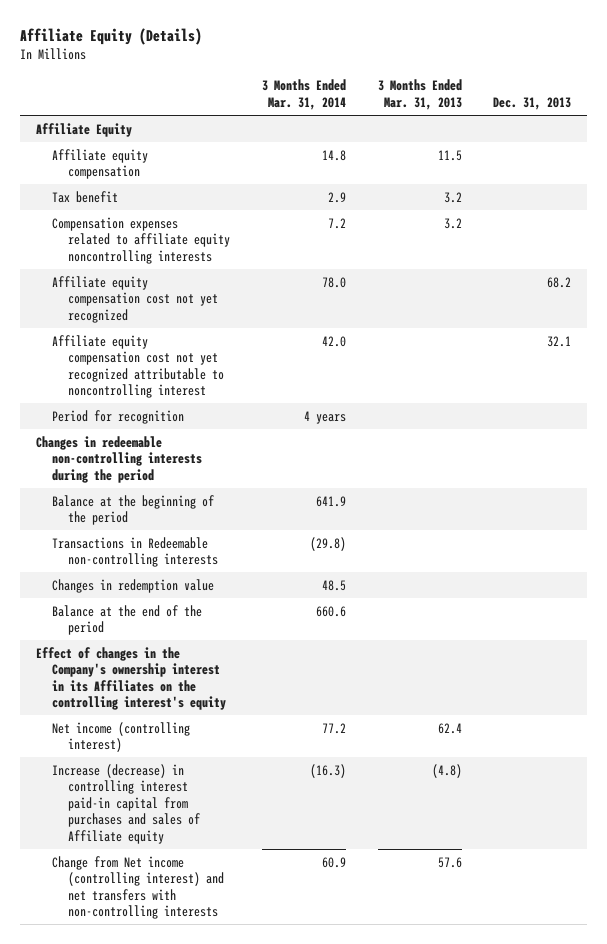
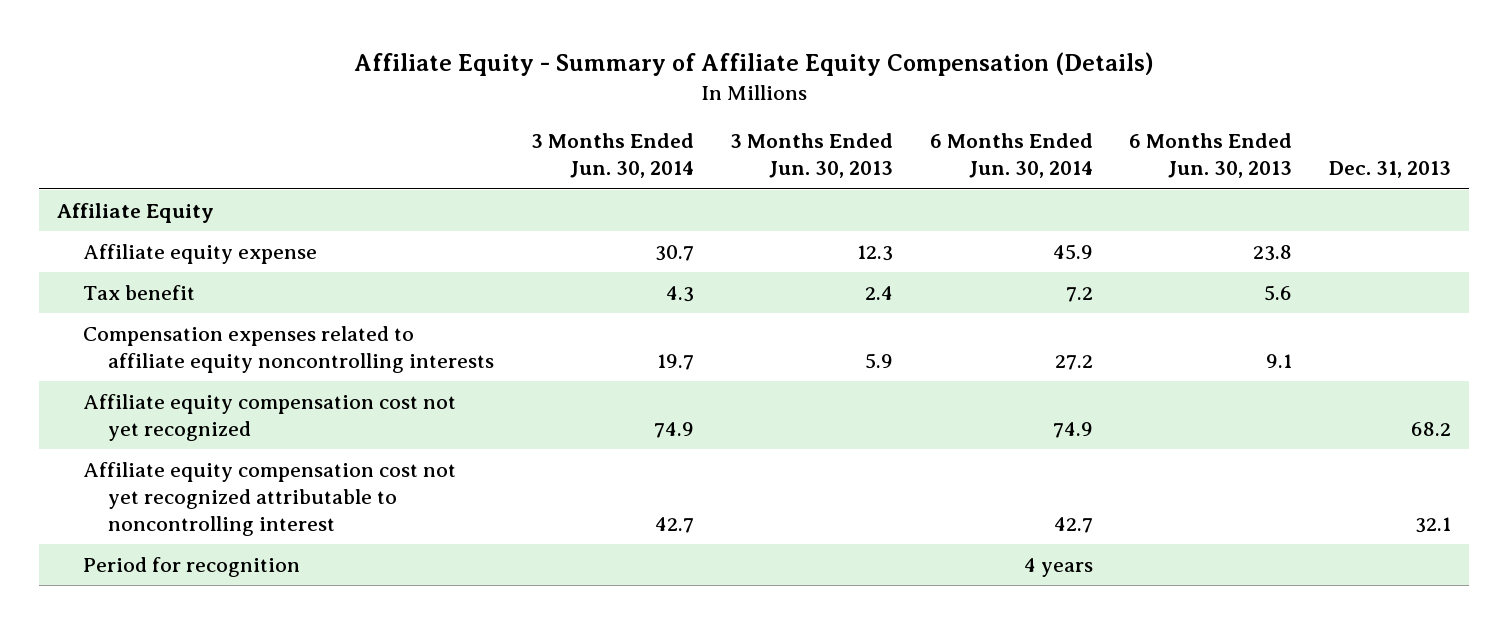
[19,27,202,45] Affiliate Equity (Details) -> [353,52,1154,77] Affiliate Equity - Summary of Affiliate Equity Compensation (Details)
[261,79,346,110] 3 Months Ended Mar. 31, 2014 -> none
[377,79,462,110] 3 Months Ended Mar. 31, 2013 -> none
none -> [530,133,694,179] 3 Months Ended Jun. 30, 2014
none -> [730,133,894,179] 3 Months Ended Jun. 30, 2013
none -> [929,133,1093,179] 6 Months Ended Jun. 30, 2014
none -> [1129,133,1293,179] 6 Months Ended Jun. 30, 2013
[51,148,148,180] Affiliate equity compensation -> [82,243,317,264] Affiliate equity expense
[35,435,202,483] Changes in redeemable non-controlling interests during the period -> none
[51,494,214,526] Balance at the beginning of the period -> none
[51,536,218,568] Transactions in Redeemable non-controlling interests -> none
[51,578,214,593] Changes in redemption value -> none
[51,604,202,636] Balance at the end of the period -> none
[35,646,226,711] Effect of changes in the Company's ownership interest in its Affiliates on the controlling interest's equity -> none
[51,721,190,753] Net income (controlling interest) -> none
[51,763,200,844] Increase (decrease) in controlling interest paid-in capital from purchases and sales of Affiliate equity -> none
[51,855,224,920] Change from Net income (controlling interest) and net transfers with non-controlling interests -> none

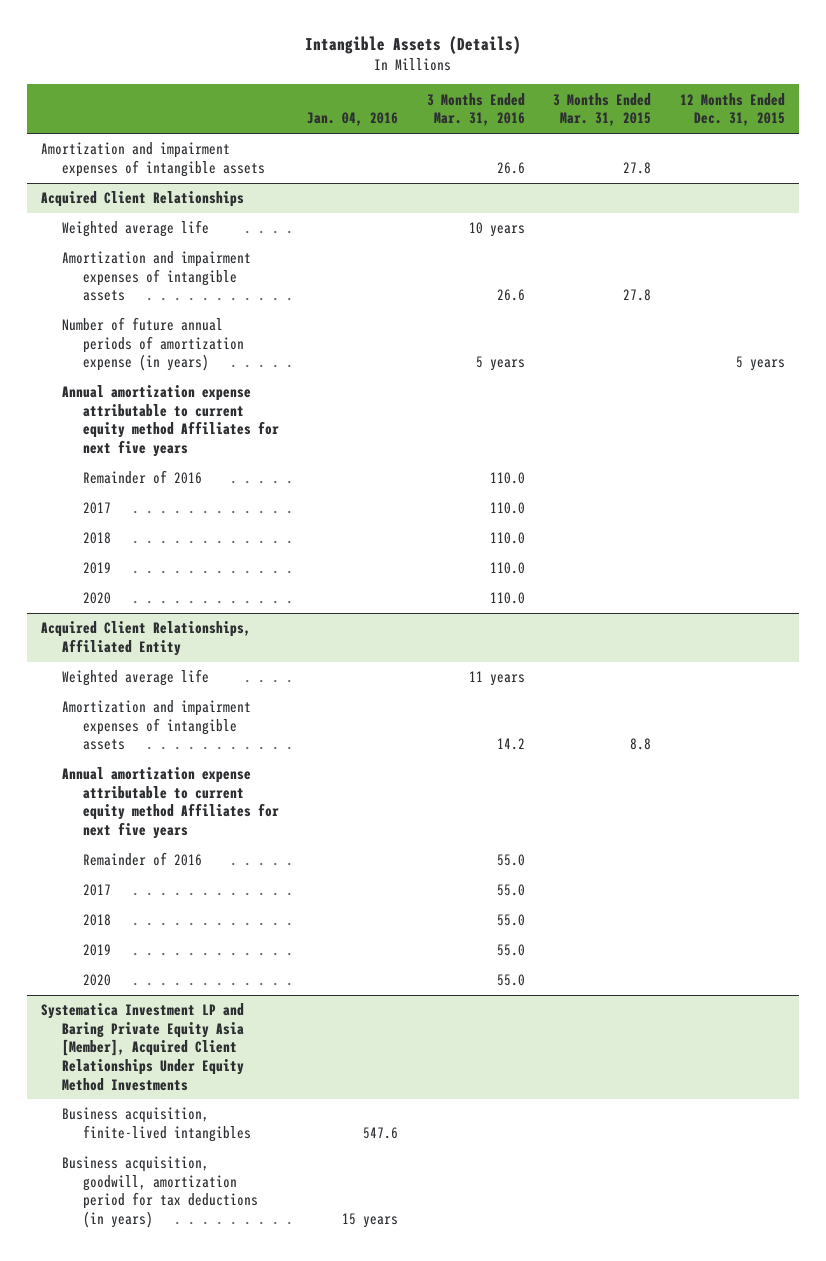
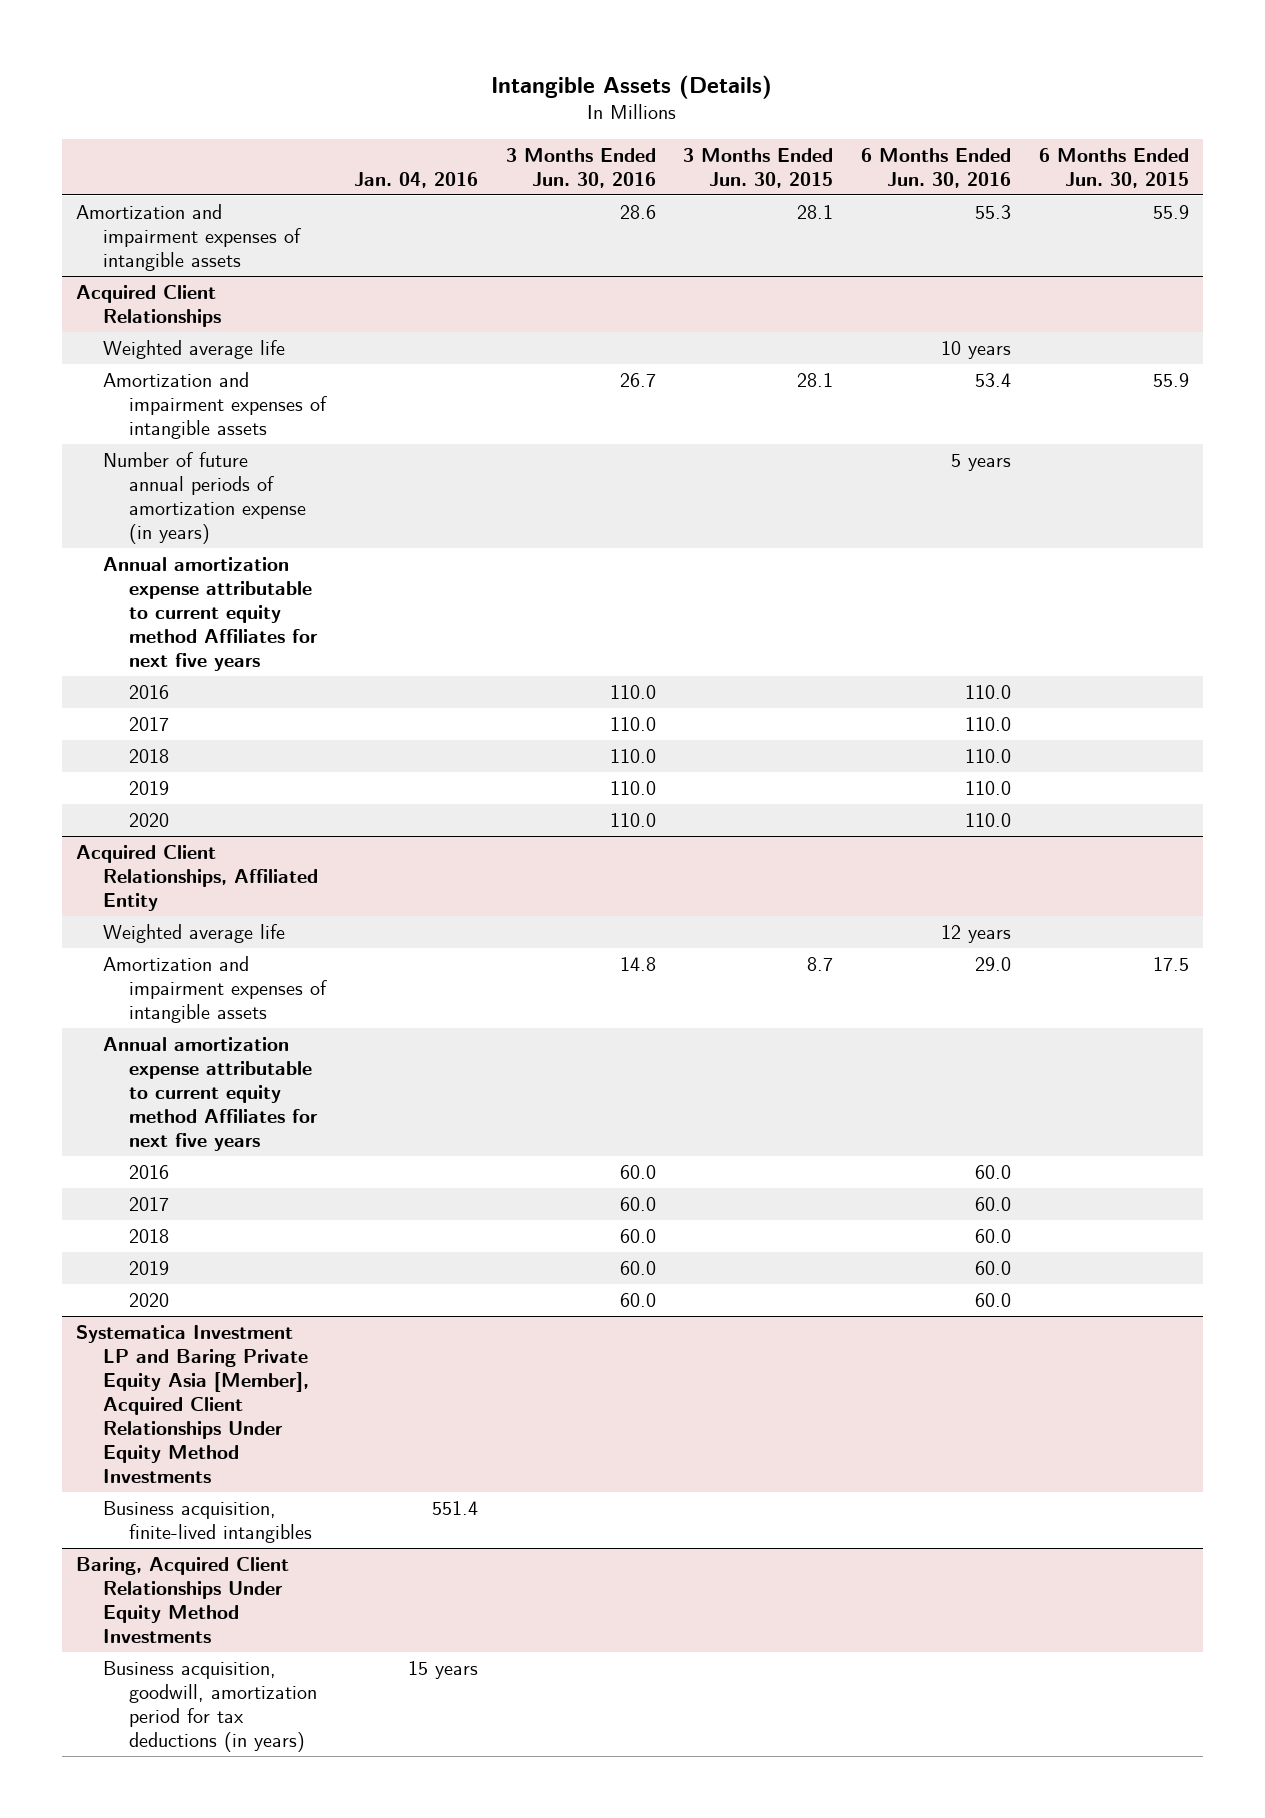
[426,92,525,127] 3 Months Ended Mar. 31, 2016 -> none
[553,92,652,127] 3 Months Ended Mar. 31, 2015 -> none
[679,92,785,127] 12 Months Ended Dec. 31, 2015 -> none
none -> [505,147,656,188] 3 Months Ended Jun. 30, 2016
none -> [683,147,834,188] 3 Months Ended Jun. 30, 2015
none -> [861,147,1012,188] 6 Months Ended Jun. 30, 2016
none -> [1038,147,1189,188] 6 Months Ended Jun. 30, 2015
[82,470,202,485] Remainder of 2016 -> none
none -> [129,684,170,699] 2016
[82,852,202,867] Remainder of 2016 -> none
none -> [129,1164,170,1179] 2016
[61,1156,258,1228] Business acquisition, goodwill, amortization period for tax deductions (in years) -> none
[363,1126,399,1139] 547.6 -> [431,1500,478,1515] 551.4
none -> [76,1556,290,1643] Baring, Acquired Client Relationships Under Equity Method Investments
none -> [102,1660,318,1752] Business acquisition, goodwill, amortization period for tax deductions (in years)

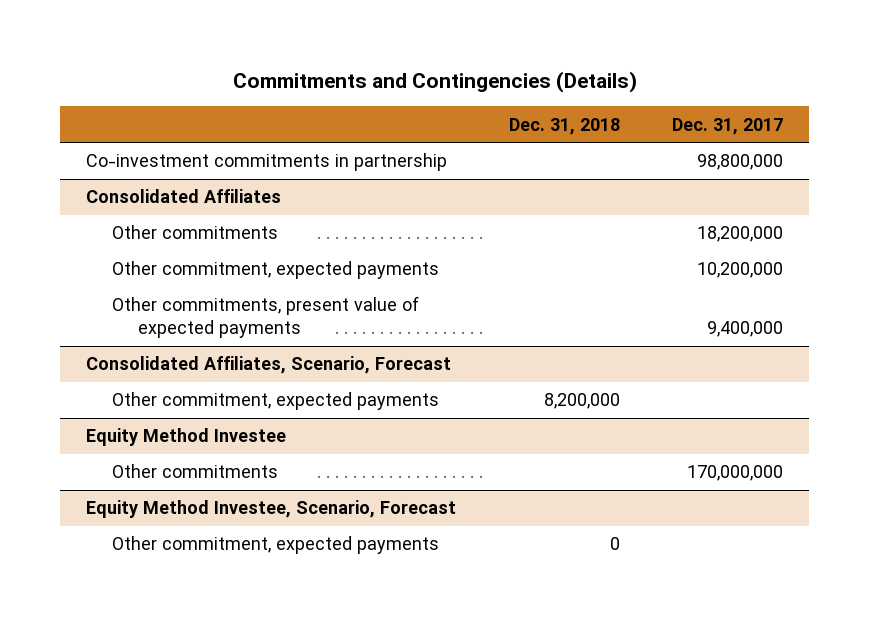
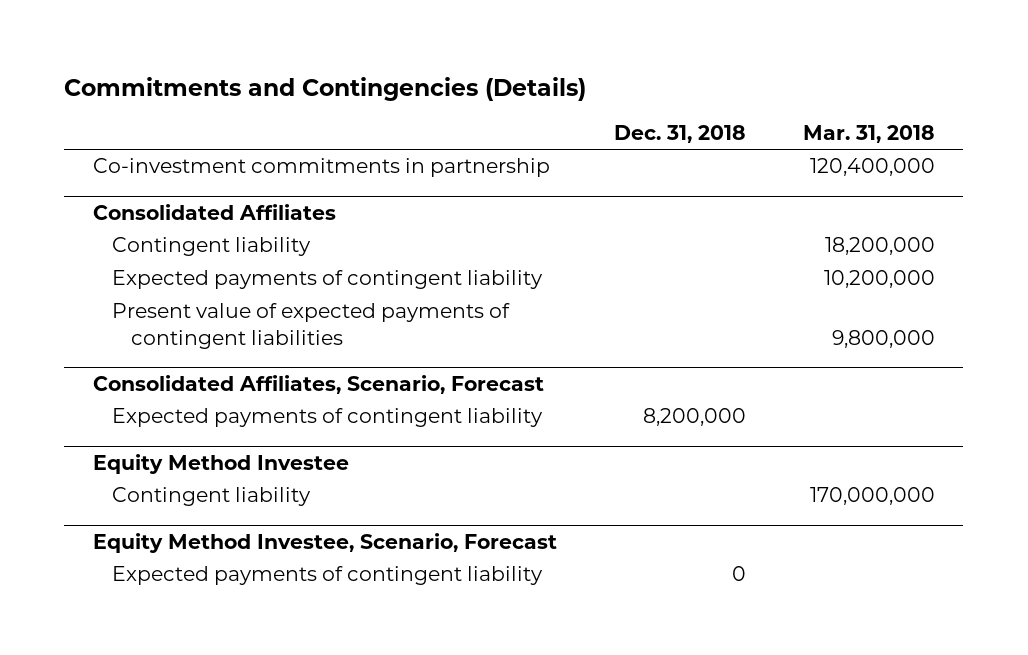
[672,117,784,135] Dec. 31, 2017 -> none
none -> [802,125,935,144] Mar. 31, 2018
[112,225,279,240] Other commitments -> [111,237,311,257] Contingent liability
[112,261,440,280] Other commitment, expected payments -> [111,270,543,290] Expected payments of contingent liability
[112,296,420,339] Other commitments, present value of expected payments -> [111,303,510,349] Present value of expected payments of contingent liabilities
[112,392,440,411] Other commitment, expected payments -> [111,408,543,428] Expected payments of contingent liability
[112,464,279,479] Other commitments -> [111,487,311,507] Contingent liability
[112,536,440,555] Other commitment, expected payments -> [111,566,543,586] Expected payments of contingent liability

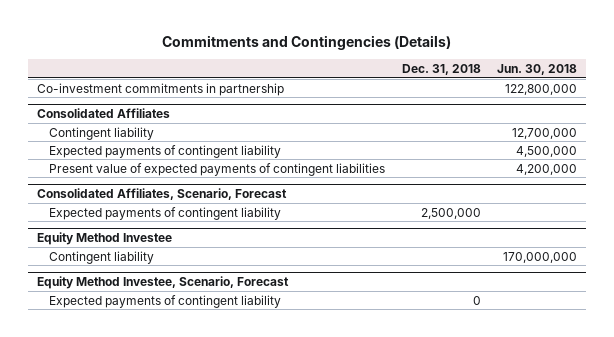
[802,125,935,144] Mar. 31, 2018 -> none
none -> [497,63,578,75] Jun. 30, 2018
[642,408,746,427] 8,200,000 -> [420,207,481,219] 2,500,000

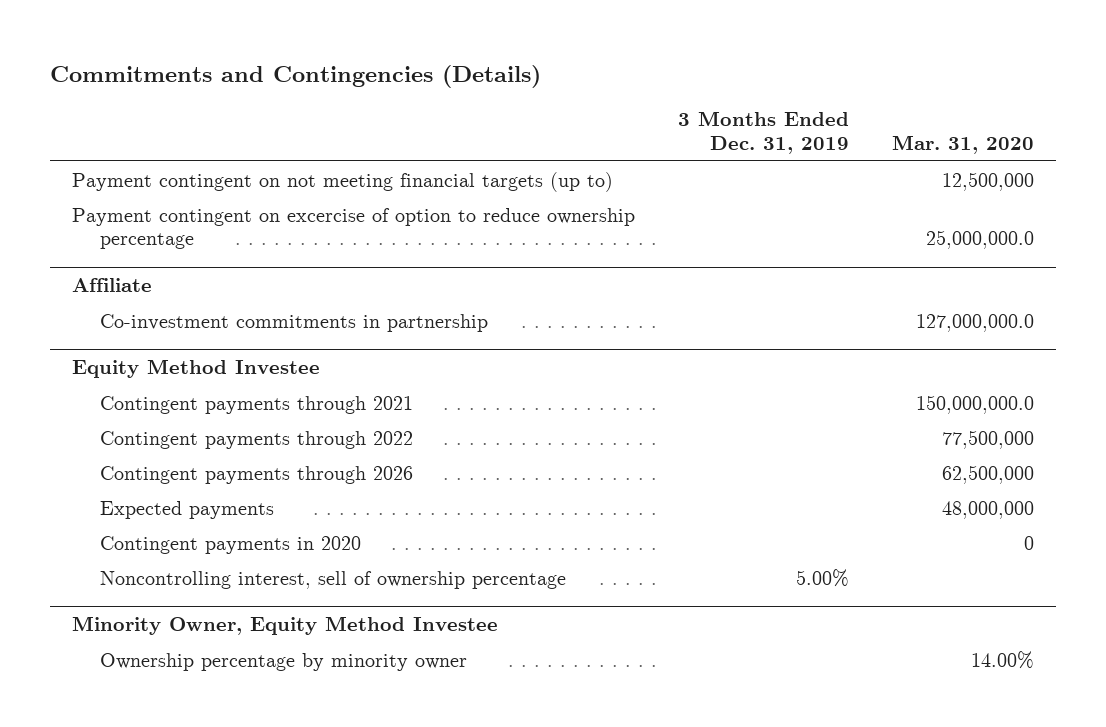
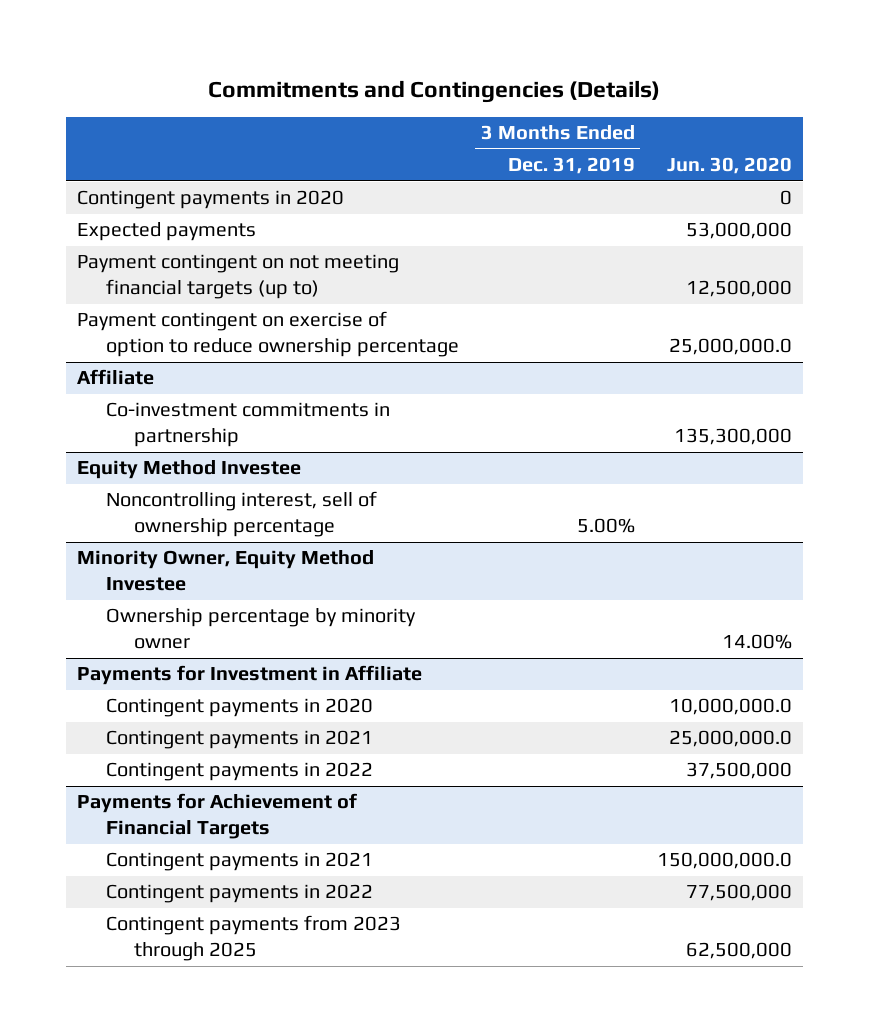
[892,134,1035,154] Mar. 31, 2020 -> none
none -> [666,157,792,175] Jun. 30, 2020
none -> [76,190,344,210] Contingent payments in 2020
none -> [76,222,256,242] Expected payments
[71,207,635,250] Payment contingent on excercise of option to reduce ownership percentage -> [76,311,459,358] Payment contingent on exercise of option to reduce ownership percentage
[99,395,413,414] Contingent payments through 2021 -> none
[99,430,413,449] Contingent payments through 2022 -> none
[99,465,413,484] Contingent payments through 2026 -> none
[99,500,274,519] Expected payments -> none
[99,535,361,554] Contingent payments in 2020 -> none
none -> [76,665,422,686] Payments for Investment in Affiliate
none -> [105,698,373,718] Contingent payments in 2020
none -> [105,730,373,750] Contingent payments in 2021
none -> [105,762,373,782] Contingent payments in 2022
none -> [76,793,357,840] Payments for Achievement of Financial Targets
none -> [105,852,373,872] Contingent payments in 2021
none -> [105,884,373,904] Contingent payments in 2022
none -> [105,915,401,962] Contingent payments from 2023 through 2025

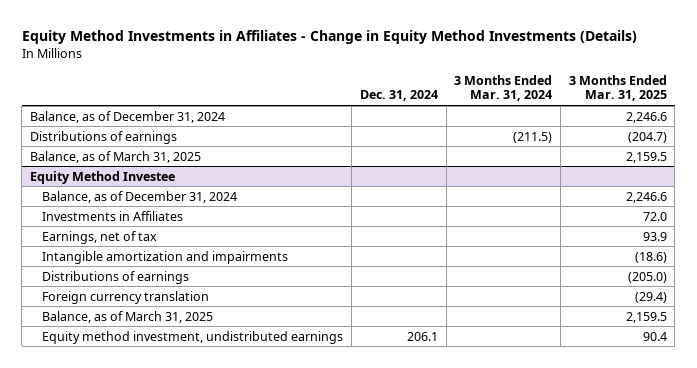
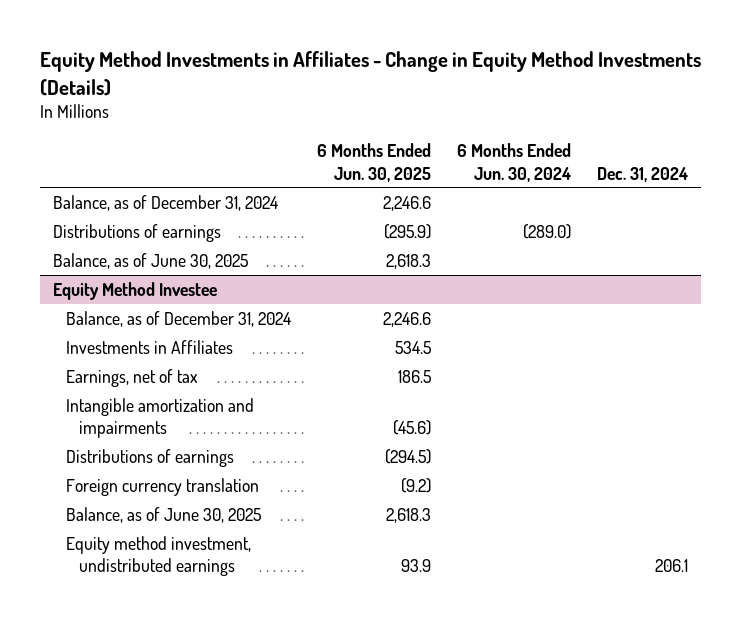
[454,74,553,102] 3 Months Ended Mar. 31, 2024 -> none
[568,74,667,102] 3 Months Ended Mar. 31, 2025 -> none
none -> [317,142,432,182] 6 Months Ended Jun. 30, 2025
none -> [456,142,571,182] 6 Months Ended Jun. 30, 2024
[30,150,202,163] Balance, as of March 31, 2025 -> [52,252,248,269] Balance, as of June 30, 2025
[42,310,214,323] Balance, as of March 31, 2025 -> [66,506,262,523] Balance, as of June 30, 2025

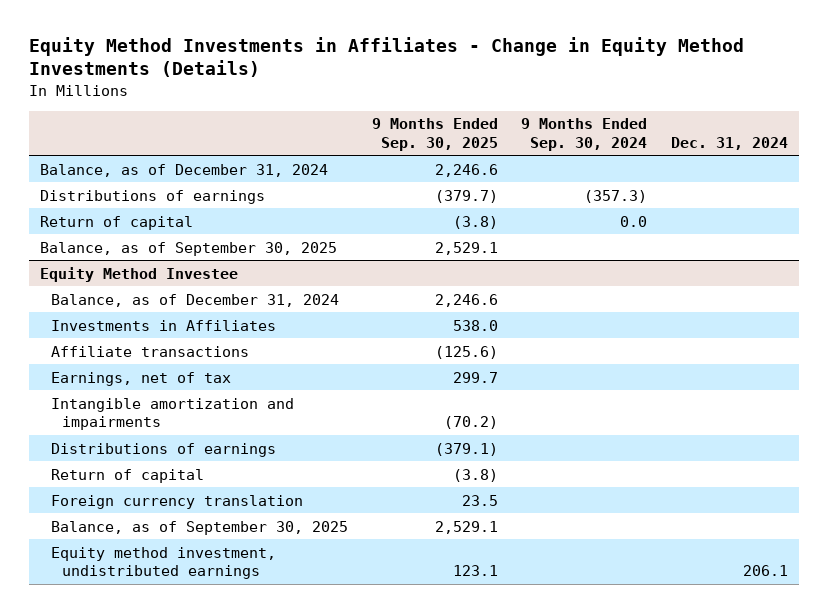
[317,142,432,182] 6 Months Ended Jun. 30, 2025 -> none
[456,142,571,182] 6 Months Ended Jun. 30, 2024 -> none
none -> [371,118,498,151] 9 Months Ended Sep. 30, 2025
none -> [521,118,648,151] 9 Months Ended Sep. 30, 2024
none -> [40,215,194,230] Return of capital
[52,252,248,269] Balance, as of June 30, 2025 -> [40,241,338,256] Balance, as of September 30, 2025
none -> [51,345,250,357] Affiliate transactions
none -> [51,468,205,483] Return of capital
[66,506,262,523] Balance, as of June 30, 2025 -> [51,520,349,535] Balance, as of September 30, 2025

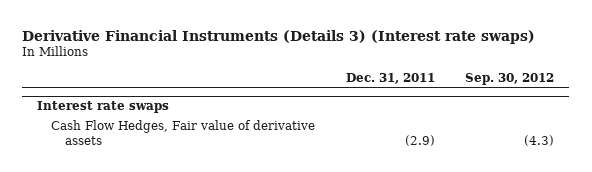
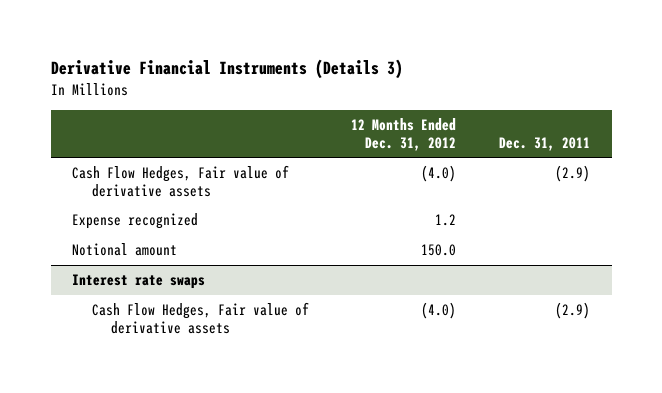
[22,29,536,44] Derivative Financial Instruments (Details 3) (Interest rate swaps) -> [50,59,403,80] Derivative Financial Instruments (Details 3)
[465,73,555,86] Sep. 30, 2012 -> none
none -> [351,117,457,151] 12 Months Ended Dec. 31, 2012
none -> [72,165,290,197] Cash Flow Hedges, Fair value of derivative assets
none -> [72,213,199,230] Expense recognized
none -> [72,243,178,257] Notional amount

